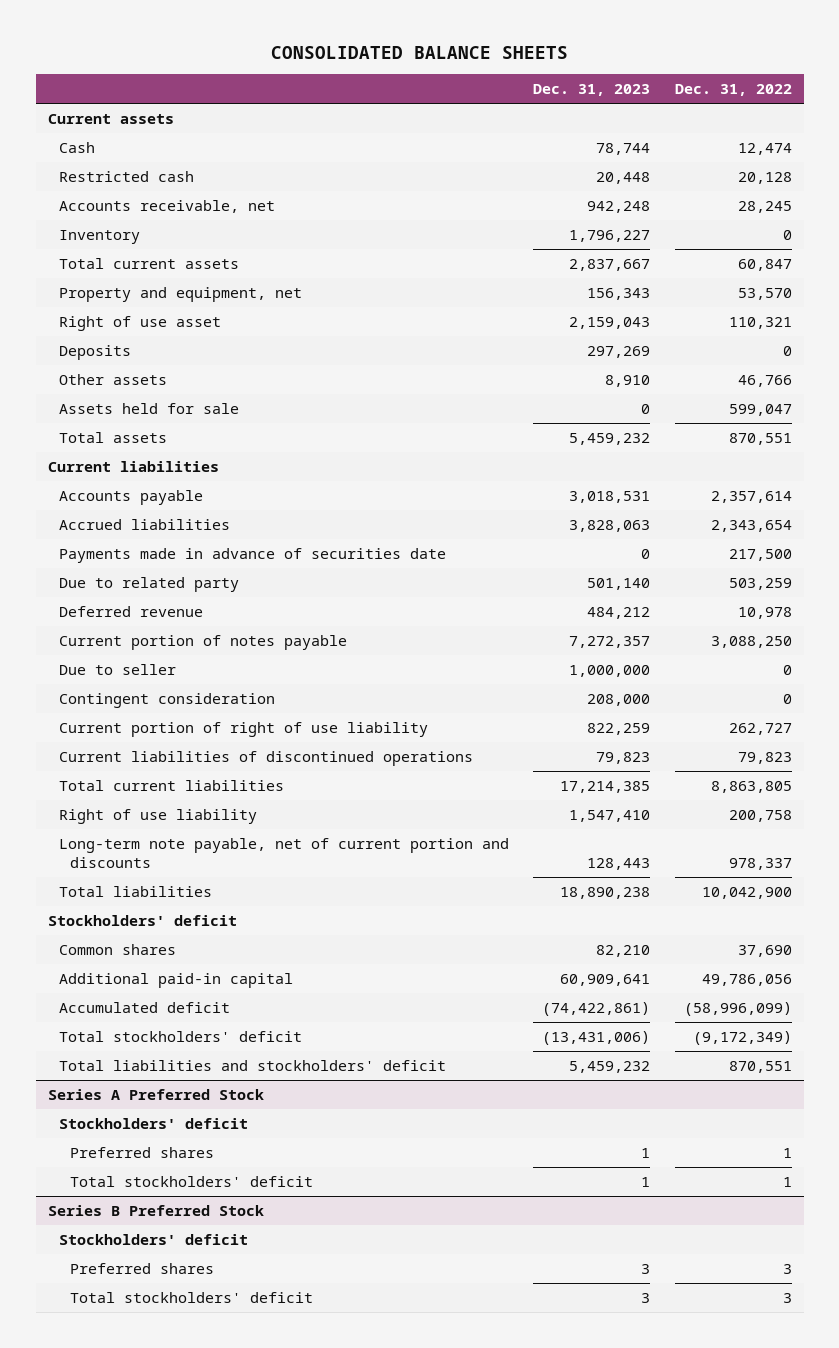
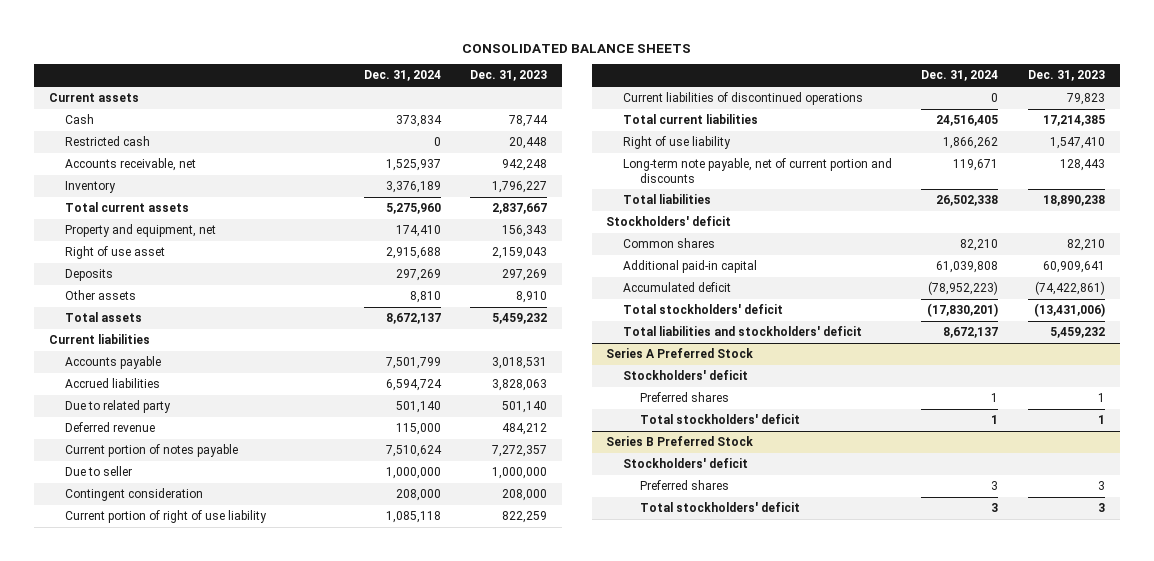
[674,84,792,97] Dec. 31, 2022 -> none
none -> [363,70,441,82] Dec. 31, 2024
[58,402,239,414] Assets held for sale -> none
[58,547,446,563] Payments made in advance of securities date -> none

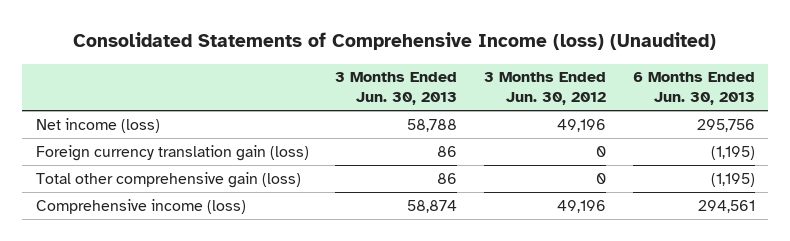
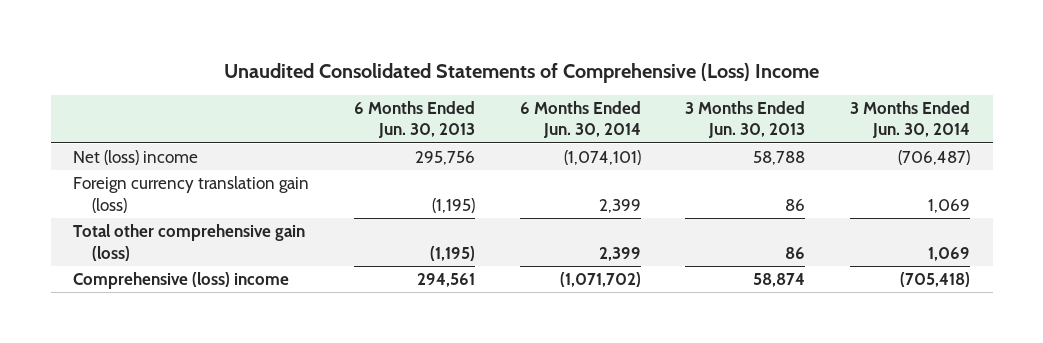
[73,32,717,51] Consolidated Statements of Comprehensive Income (loss) (Unaudited) -> [223,62,819,83] Unaudited Consolidated Statements of Comprehensive (Loss) Income
[483,72,606,106] 3 Months Ended Jun. 30, 2012 -> none
none -> [519,100,641,139] 6 Months Ended Jun. 30, 2014
none -> [850,100,971,139] 3 Months Ended Jun. 30, 2014
[35,117,160,133] Net income (loss) -> [73,150,199,166] Net (loss) income
[35,198,246,214] Comprehensive income (loss) -> [73,272,290,290] Comprehensive (loss) income

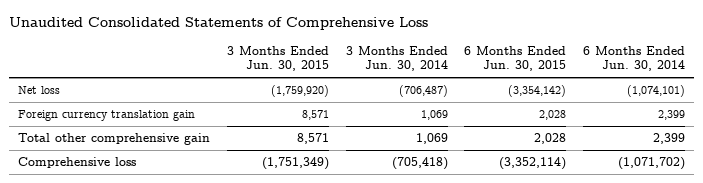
[223,62,819,83] Unaudited Consolidated Statements of Comprehensive (Loss) Income -> [9,17,429,31] Unaudited Consolidated Statements of Comprehensive Loss
[353,100,475,139] 6 Months Ended Jun. 30, 2013 -> none
[685,100,806,139] 3 Months Ended Jun. 30, 2013 -> none
none -> [226,45,329,72] 3 Months Ended Jun. 30, 2015
none -> [464,45,567,72] 6 Months Ended Jun. 30, 2015
[73,150,199,166] Net (loss) income -> [17,85,60,94] Net loss
[73,176,310,213] Foreign currency translation gain (loss) -> [17,109,195,121] Foreign currency translation gain
[73,224,306,261] Total other comprehensive gain (loss) -> [17,132,210,145] Total other comprehensive gain
[73,272,290,290] Comprehensive (loss) income -> [17,156,136,168] Comprehensive loss

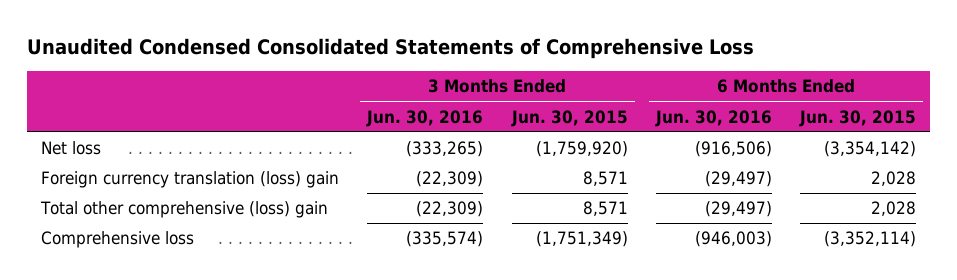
[9,17,429,31] Unaudited Consolidated Statements of Comprehensive Loss -> [27,37,755,59] Unaudited Condensed Consolidated Statements of Comprehensive Loss
[345,45,448,72] 3 Months Ended Jun. 30, 2014 -> none
[583,45,686,72] 6 Months Ended Jun. 30, 2014 -> none
none -> [366,109,484,127] Jun. 30, 2016
none -> [654,109,772,127] Jun. 30, 2016
[17,109,195,121] Foreign currency translation gain -> [41,171,340,189] Foreign currency translation (loss) gain
[17,132,210,145] Total other comprehensive gain -> [40,201,329,219] Total other comprehensive (loss) gain

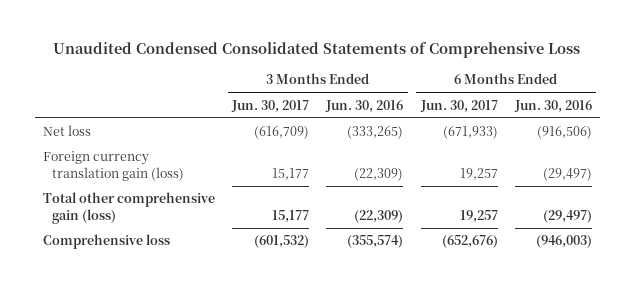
[510,109,628,127] Jun. 30, 2015 -> none
[798,109,916,127] Jun. 30, 2015 -> none
none -> [231,99,310,113] Jun. 30, 2017
none -> [419,99,498,113] Jun. 30, 2017
[41,171,340,189] Foreign currency translation (loss) gain -> [43,151,185,181] Foreign currency translation gain (loss)
[40,201,329,219] Total other comprehensive (loss) gain -> [43,192,216,224] Total other comprehensive gain (loss)
[406,231,484,248] (335,574) -> [347,235,404,249] (355,574)

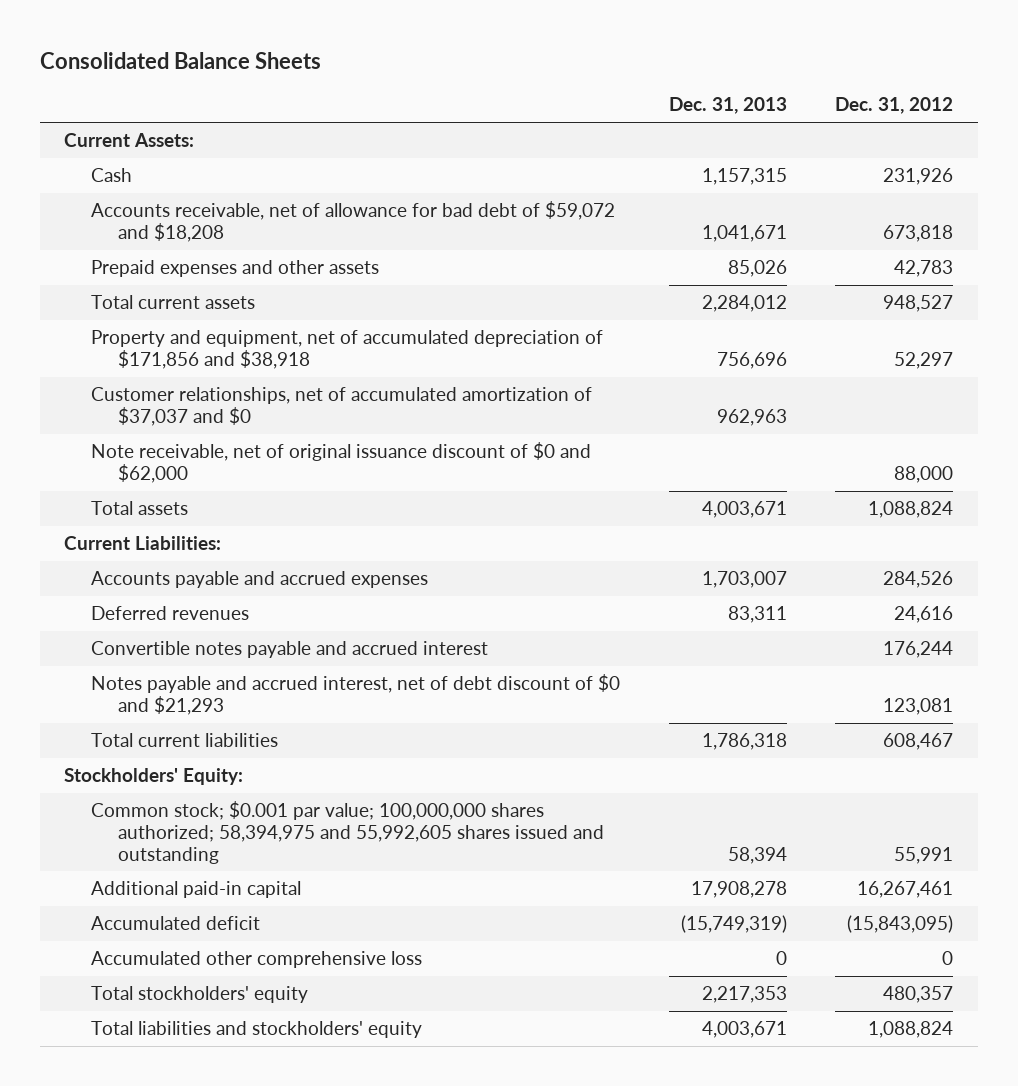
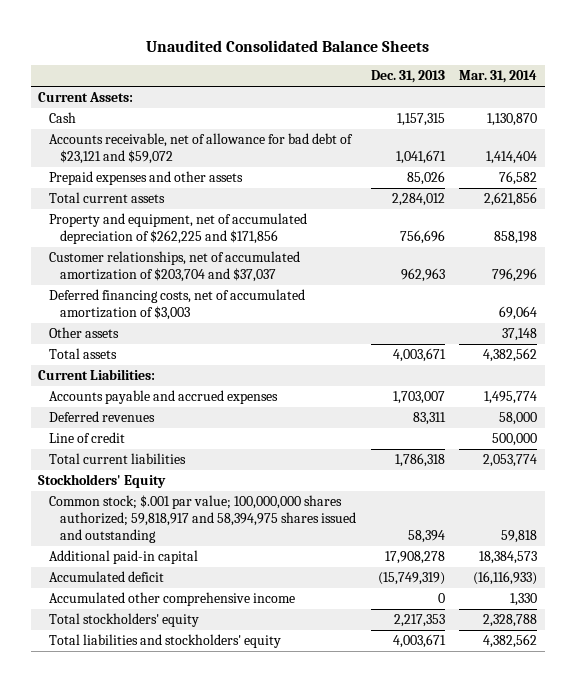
[39,51,321,69] Consolidated Balance Sheets -> [145,39,429,52] Unaudited Consolidated Balance Sheets
[835,97,954,115] Dec. 31, 2012 -> none
none -> [459,70,538,84] Mar. 31, 2014
[91,201,616,242] Accounts receivable, net of allowance for bad debt of $59,072 and $18,208 -> [48,133,353,165] Accounts receivable, net of allowance for bad debt of $23,121 and $59,072
[91,442,592,483] Note receivable, net of original issuance discount of $0 and $62,000 -> none
[91,330,604,369] Property and equipment, net of accumulated depreciation of $171,856 and $38,918 -> [48,213,307,245] Property and equipment, net of accumulated depreciation of $262,225 and $171,856
[91,387,593,426] Customer relationships, net of accumulated amortization of $37,037 and $0 -> [48,251,300,283] Customer relationships, net of accumulated amortization of $203,704 and $37,037
none -> [48,289,305,321] Deferred financing costs, net of accumulated amortization of $3,003
none -> [48,327,119,339] Other assets
[91,641,489,659] Convertible notes payable and accrued interest -> none
[91,674,621,715] Notes payable and accrued interest, net of debt discount of $0 and $21,293 -> none
none -> [48,432,125,444] Line of credit
[64,768,244,786] Stockholders' Equity: -> [38,474,167,489] Stockholders' Equity
[91,801,605,864] Common stock; $0.001 par value; 100,000,000 shares authorized; 58,394,975 and 55,992,605 shares issued and outstanding -> [48,495,356,544] Common stock; $.001 par value; 100,000,000 shares authorized; 59,818,917 and 58,394,975 shares issued and outstanding
[91,951,423,969] Accumulated other comprehensive loss -> [48,592,295,607] Accumulated other comprehensive income

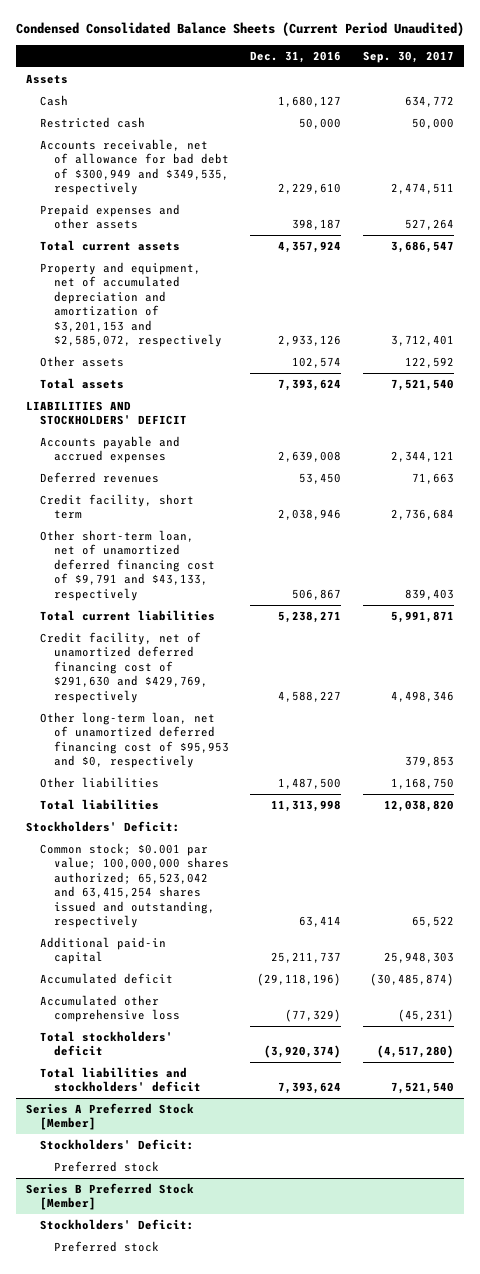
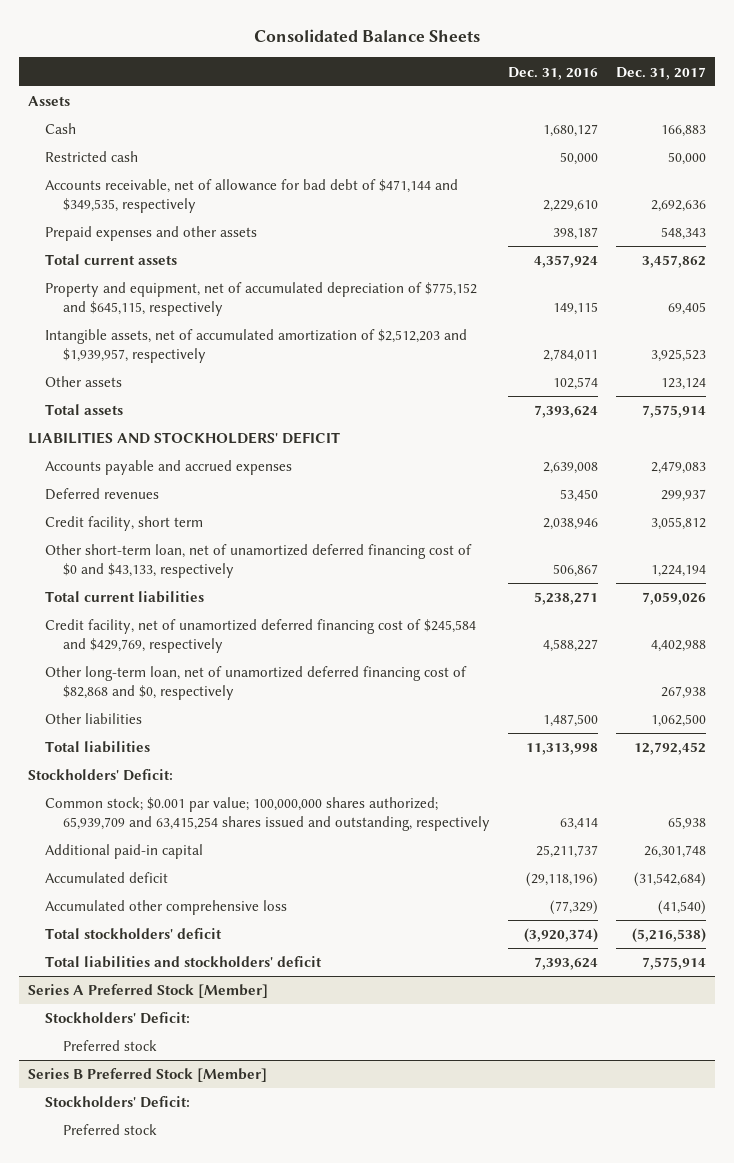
[15,22,464,37] Condensed Consolidated Balance Sheets (Current Period Unaudited) -> [253,29,480,43] Consolidated Balance Sheets
[362,50,454,63] Sep. 30, 2017 -> none
none -> [615,66,706,80] Dec. 31, 2017
[40,138,229,196] Accounts receivable, net of allowance for bad debt of $300,949 and $349,535, respectively -> [45,179,459,213] Accounts receivable, net of allowance for bad debt of $471,144 and $349,535, respectively
[40,261,222,348] Property and equipment, net of accumulated depreciation and amortization of $3,201,153 and $2,585,072, respectively -> [45,282,478,316] Property and equipment, net of accumulated depreciation of $775,152 and $645,115, respectively
[278,335,342,347] 2,933,126 -> [552,301,598,315] 149,115
none -> [45,329,468,363] Intangible assets, net of accumulated amortization of $2,512,203 and $1,939,957, respectively
[40,529,215,601] Other short-term loan, net of unamortized deferred financing cost of $9,791 and $43,133, respectively -> [45,544,473,578] Other short-term loan, net of unamortized deferred financing cost of $0 and $43,133, respectively
[40,631,208,703] Credit facility, net of unamortized deferred financing cost of $291,630 and $429,769, respectively -> [45,619,477,653] Credit facility, net of unamortized deferred financing cost of $245,584 and $429,769, respectively
[40,711,229,769] Other long-term loan, net of unamortized deferred financing cost of $95,953 and $0, respectively -> [45,666,468,700] Other long-term loan, net of unamortized deferred financing cost of $82,868 and $0, respectively
[40,842,229,929] Common stock; $0.001 par value; 100,000,000 shares authorized; 65,523,042 and 63,415,254 shares issued and outstanding, respectively -> [45,797,490,831] Common stock; $0.001 par value; 100,000,000 shares authorized; 65,939,709 and 63,415,254 shares issued and outstanding, respectively

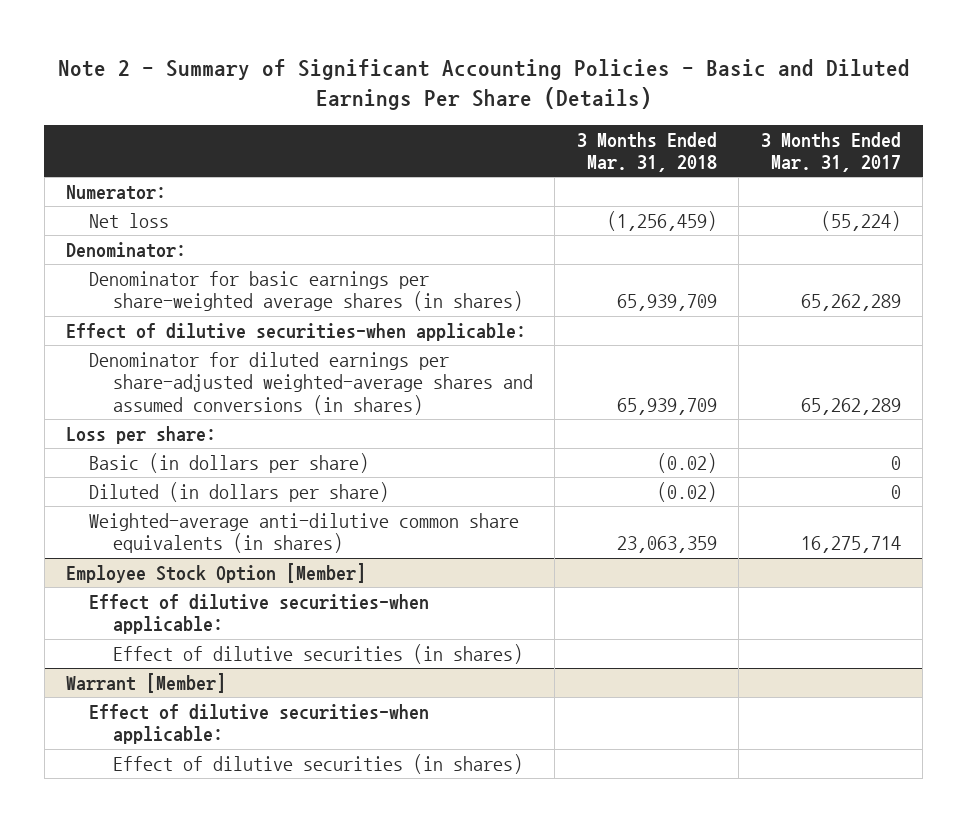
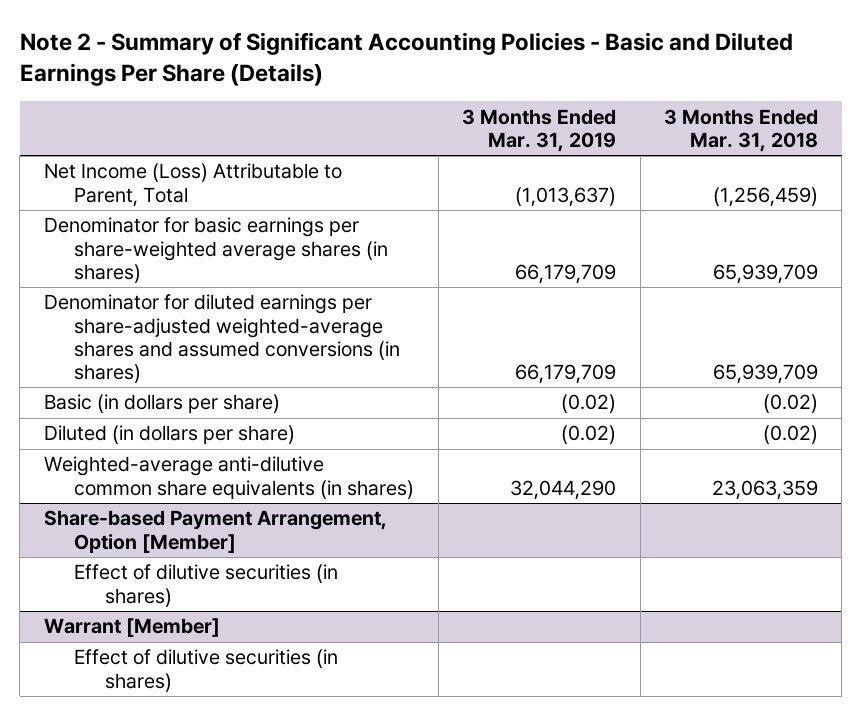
[760,131,901,173] 3 Months Ended Mar. 31, 2017 -> none
none -> [462,108,617,152] 3 Months Ended Mar. 31, 2019
[66,184,167,200] Numerator: -> none
[66,241,187,258] Denominator: -> none
[89,212,170,228] Net loss -> [43,163,342,207] Net Income (Loss) Attributable to Parent, Total
[66,322,527,341] Effect of dilutive securities-when applicable: -> none
[66,425,217,444] Loss per share: -> none
[89,593,430,635] Effect of dilutive securities-when applicable: -> none
[66,562,367,583] Employee Stock Option [Member] -> [43,510,387,553] Share-based Payment Arrangement, Option [Member]
[89,703,430,745] Effect of dilutive securities-when applicable: -> none

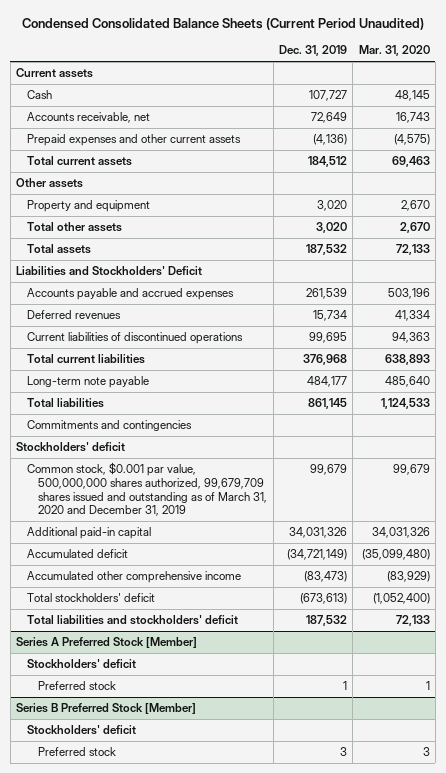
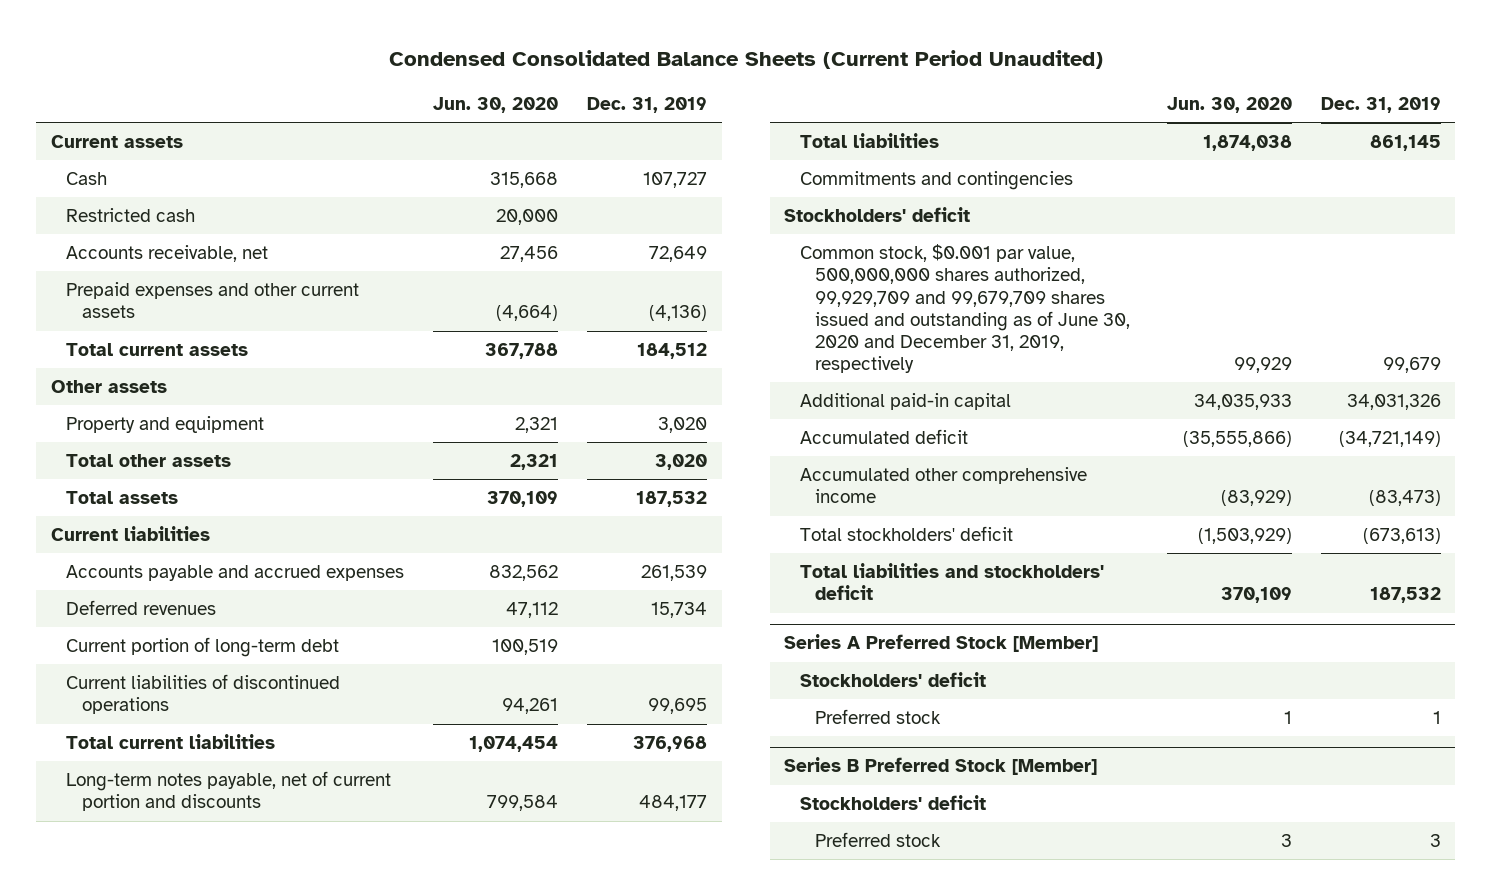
[358,45,430,57] Mar. 31, 2020 -> none
none -> [433,97,559,114] Jun. 30, 2020
none -> [66,208,196,223] Restricted cash
[16,266,203,277] Liabilities and Stockholders' Deficit -> none
none -> [50,526,210,542] Current liabilities
none -> [66,637,340,658] Current portion of long-term debt
[27,376,150,389] Long-term note payable -> [66,771,392,812] Long-term notes payable, net of current portion and discounts
[27,462,268,517] Common stock, $0.001 par value, 500,000,000 shares authorized, 99,679,709 shares issued and outstanding as of March 31, 2020 and December 31, 2019 -> [799,244,1131,374] Common stock, $0.001 par value, 500,000,000 shares authorized, 99,929,709 and 99,679,709 shares issued and outstanding as of June 30, 2020 and December 31, 2019, respectively

